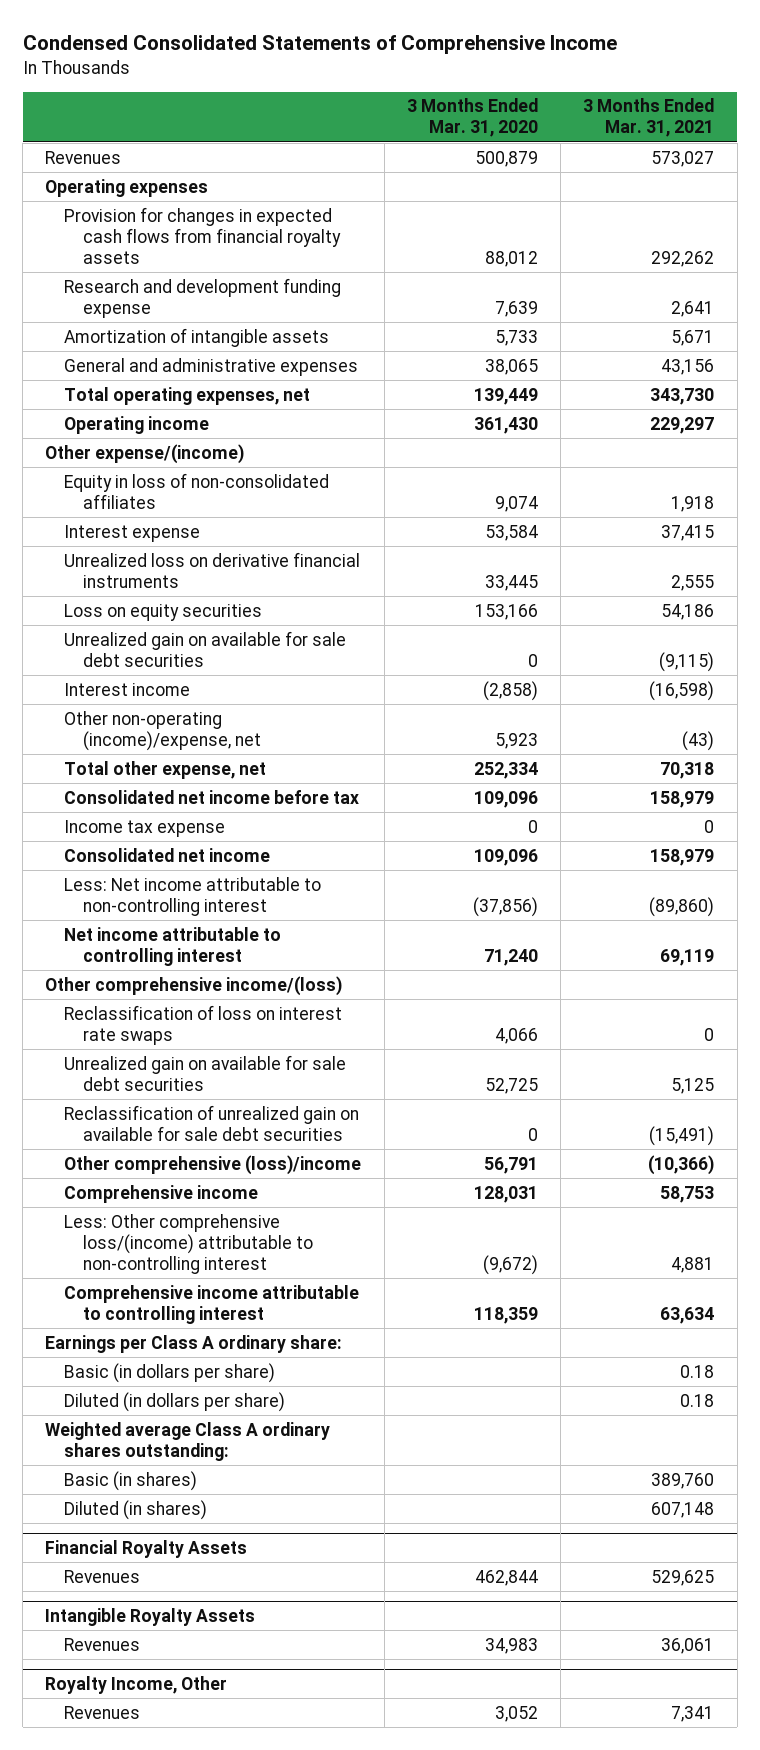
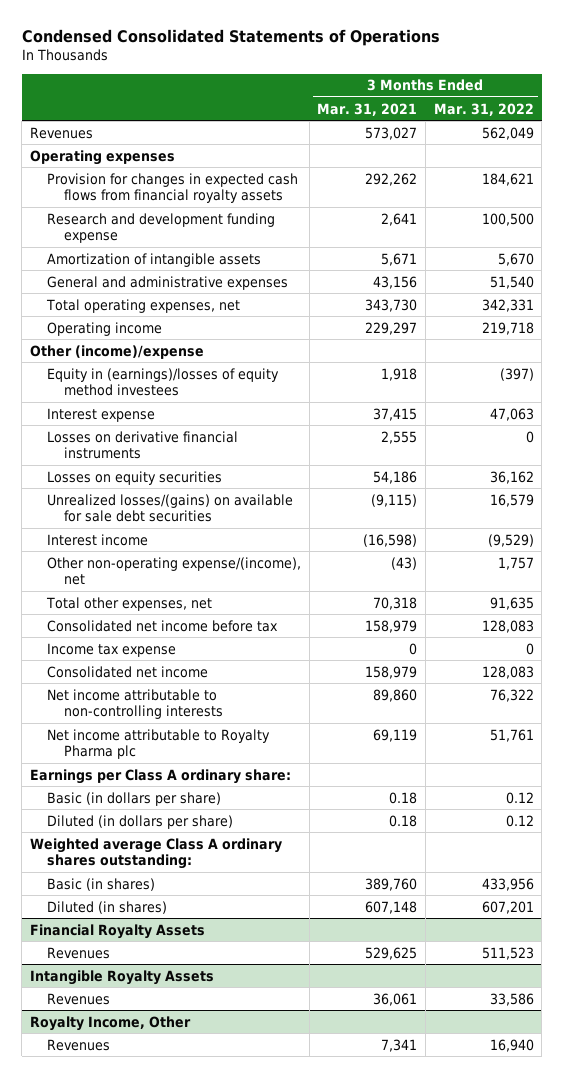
[22,34,617,54] Condensed Consolidated Statements of Comprehensive Income -> [21,29,440,47] Condensed Consolidated Statements of Operations
[406,98,538,138] 3 Months Ended Mar. 31, 2020 -> none
none -> [433,102,534,116] Mar. 31, 2022
[45,443,245,464] Other expense/(income) -> [29,344,204,359] Other (income)/expense
[64,472,330,509] Equity in loss of non-consolidated affiliates -> [46,367,279,397] Equity in (earnings)/losses of equity method investees
[64,551,361,588] Unrealized loss on derivative financial instruments -> [46,430,238,460] Losses on derivative financial instruments
[64,603,263,621] Loss on equity securities -> [46,470,222,485] Losses on equity securities
[64,630,347,667] Unrealized gain on available for sale debt securities -> [46,493,293,523] Unrealized losses/(gains) on available for sale debt securities
[64,710,262,751] Other non-operating (income)/expense, net -> [46,556,301,586] Other non-operating expense/(income), net
[64,760,267,779] Total other expense, net -> [45,596,212,611] Total other expenses, net
[45,975,343,996] Other comprehensive income/(loss) -> none
[64,1004,343,1045] Reclassification of loss on interest rate swaps -> none
[64,1054,347,1091] Unrealized gain on available for sale debt securities -> none
[64,1104,360,1141] Reclassification of unrealized gain on available for sale debt securities -> none
[64,1154,362,1175] Other comprehensive (loss)/income -> none
[64,1184,259,1203] Comprehensive income -> none
[64,1213,314,1275] Less: Other comprehensive loss/(income) attributable to non-controlling interest -> none
[64,1284,360,1324] Comprehensive income attributable to controlling interest -> none
[64,876,322,916] Less: Net income attributable to non-controlling interest -> [46,688,223,720] Net income attributable to non-controlling interests
[649,896,715,917] (89,860) -> [373,688,418,702] 89,860
[64,926,282,966] Net income attributable to controlling interest -> [46,728,270,760] Net income attributable to Royalty Pharma plc

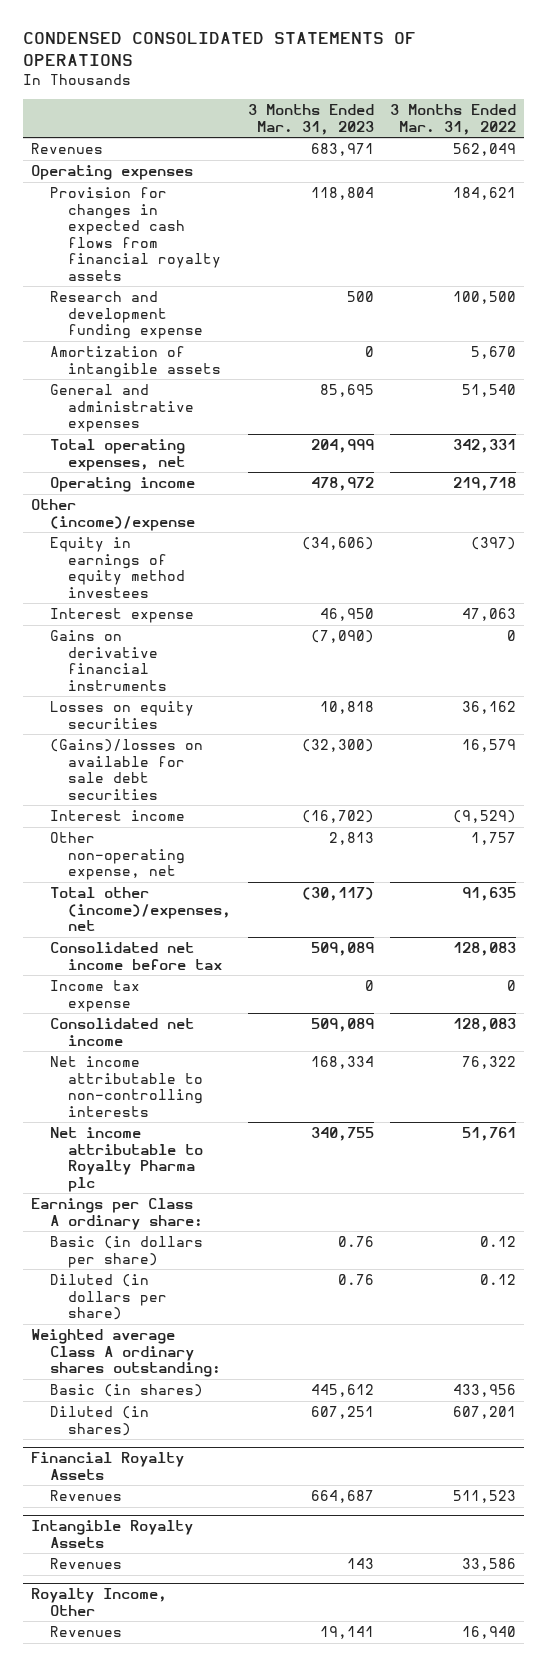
[21,29,440,47] Condensed Consolidated Statements of Operations -> [22,32,416,67] CONDENSED CONSOLIDATED STATEMENTS OF OPERATIONS
[317,102,418,116] Mar. 31, 2021 -> none
none -> [247,104,374,135] 3 Months Ended Mar. 31, 2023
[46,367,279,397] Equity in (earnings)/losses of equity method investees -> [49,537,186,598] Equity in earnings of equity method investees
[46,430,238,460] Losses on derivative financial instruments -> [49,630,168,691] Gains on derivative financial instruments
[46,493,293,523] Unrealized losses/(gains) on available for sale debt securities -> [49,739,203,800] (Gains)/losses on available for sale debt securities
[46,556,301,586] Other non-operating expense/(income), net -> [49,832,186,881] Other non-operating expense, net
[45,596,212,611] Total other expenses, net -> [49,887,232,932] Total other (income)/expenses, net

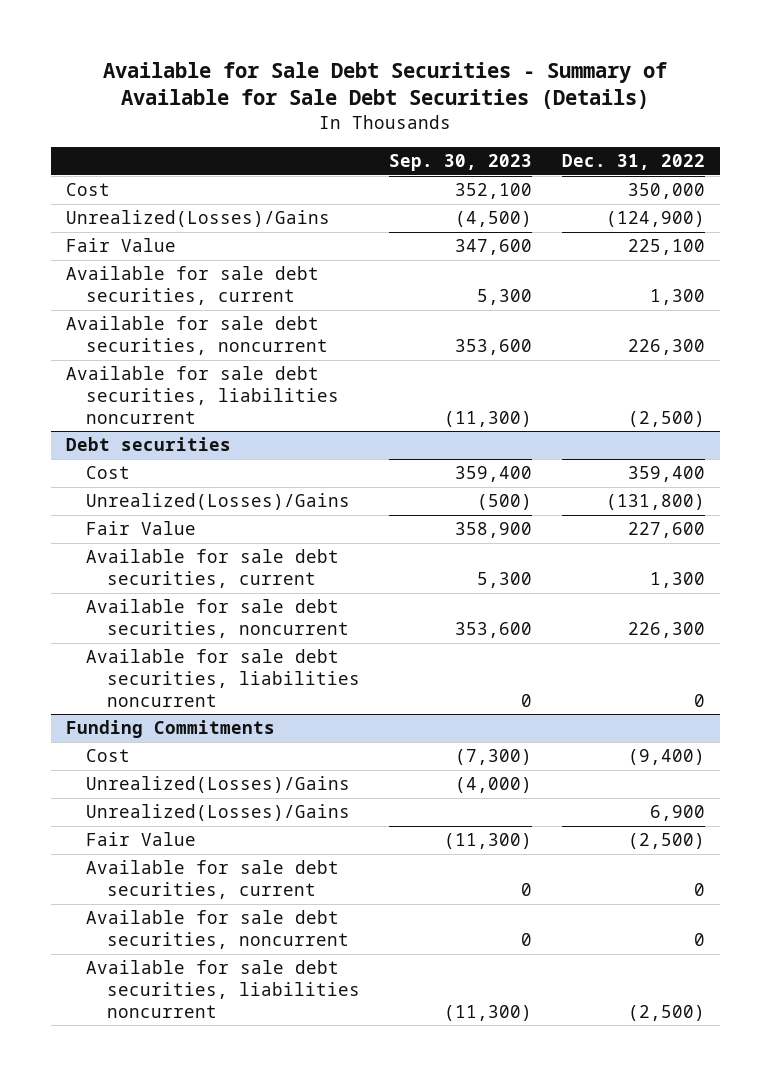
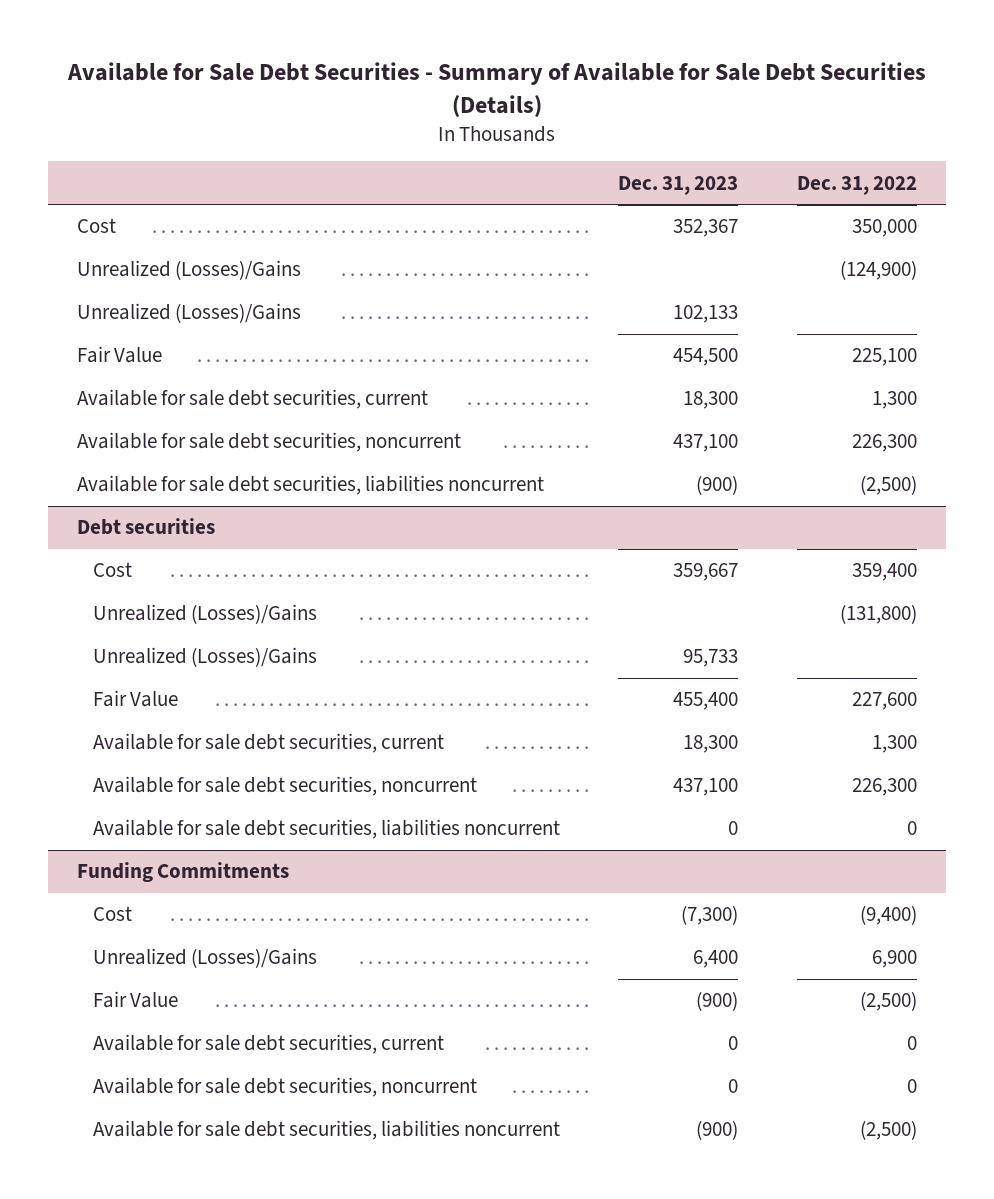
[389,154,533,172] Sep. 30, 2023 -> none
none -> [618,175,739,195] Dec. 31, 2023
[65,210,330,228] Unrealized(Losses)/Gains -> [77,260,302,281] Unrealized (Losses)/Gains
none -> [77,303,302,324] Unrealized (Losses)/Gains
[86,493,351,511] Unrealized(Losses)/Gains -> [92,604,317,625] Unrealized (Losses)/Gains
none -> [92,647,317,668] Unrealized (Losses)/Gains
[86,776,351,794] Unrealized(Losses)/Gains -> none
[86,804,351,822] Unrealized(Losses)/Gains -> [92,948,317,969] Unrealized (Losses)/Gains

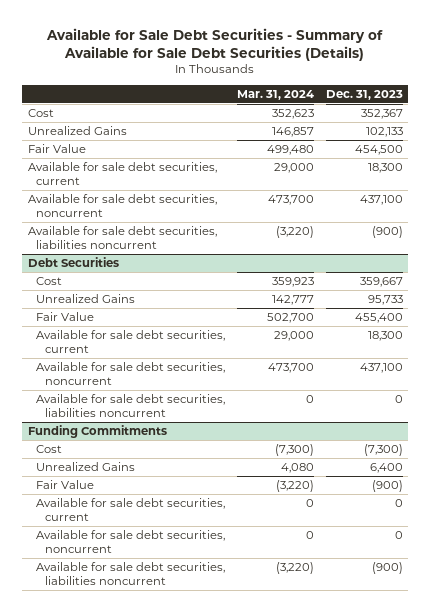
[796,175,917,195] Dec. 31, 2022 -> none
none -> [236,89,314,100] Mar. 31, 2024
[77,260,302,281] Unrealized (Losses)/Gains -> none
[77,303,302,324] Unrealized (Losses)/Gains -> [27,126,127,136] Unrealized Gains
[77,518,216,536] Debt securities -> [27,257,119,268] Debt Securities
[92,604,317,625] Unrealized (Losses)/Gains -> none
[92,647,317,668] Unrealized (Losses)/Gains -> [36,294,136,304] Unrealized Gains
[92,948,317,969] Unrealized (Losses)/Gains -> [36,462,136,472] Unrealized Gains

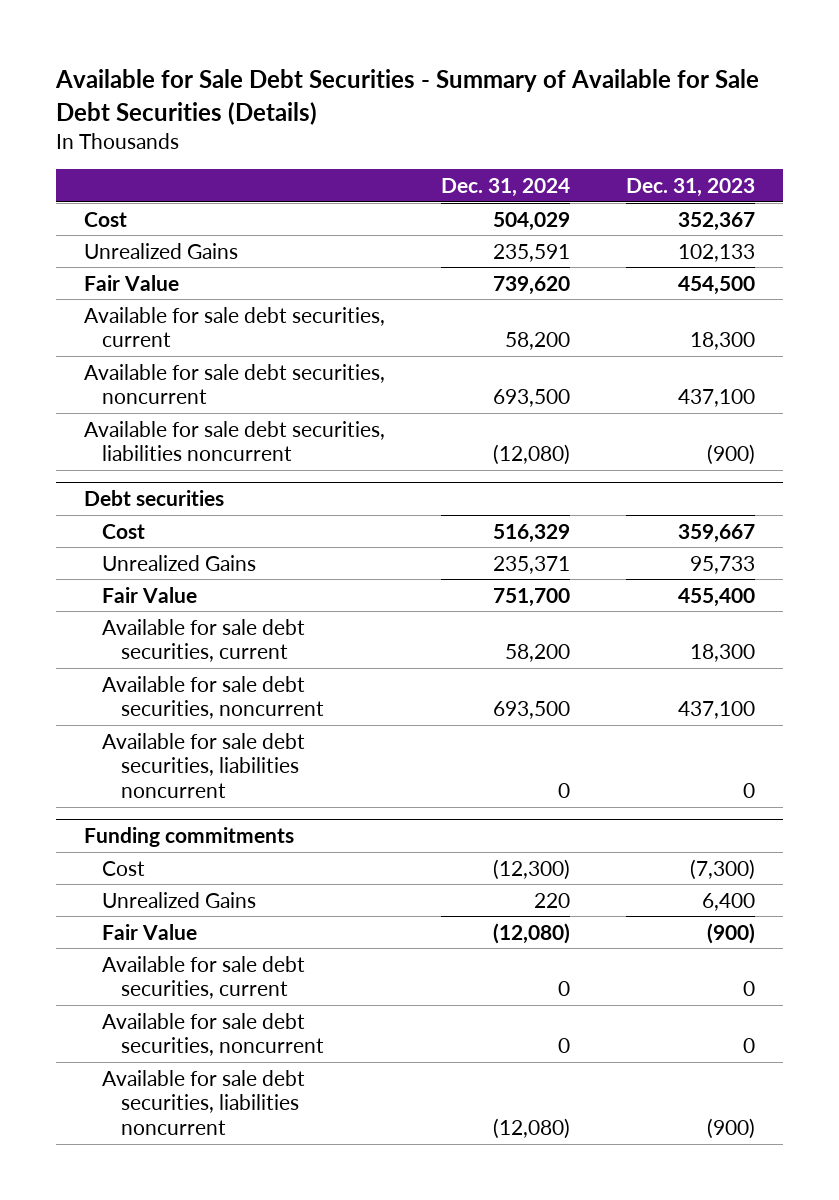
[236,89,314,100] Mar. 31, 2024 -> none
none -> [441,177,571,197] Dec. 31, 2024
[27,257,119,268] Debt Securities -> [84,489,225,506] Debt securities
[27,425,167,439] Funding Commitments -> [84,826,295,847] Funding commitments

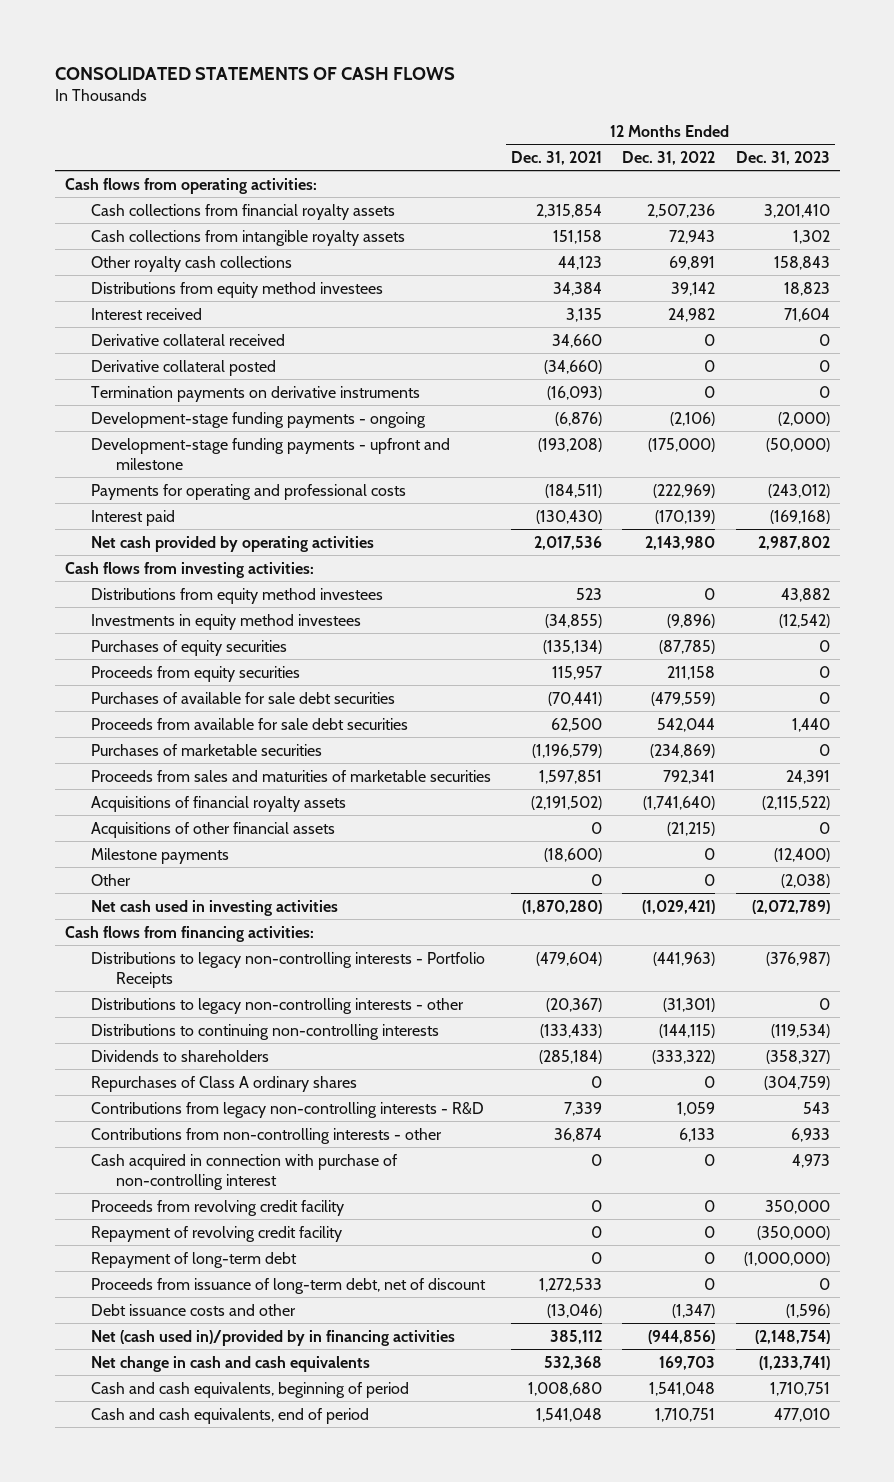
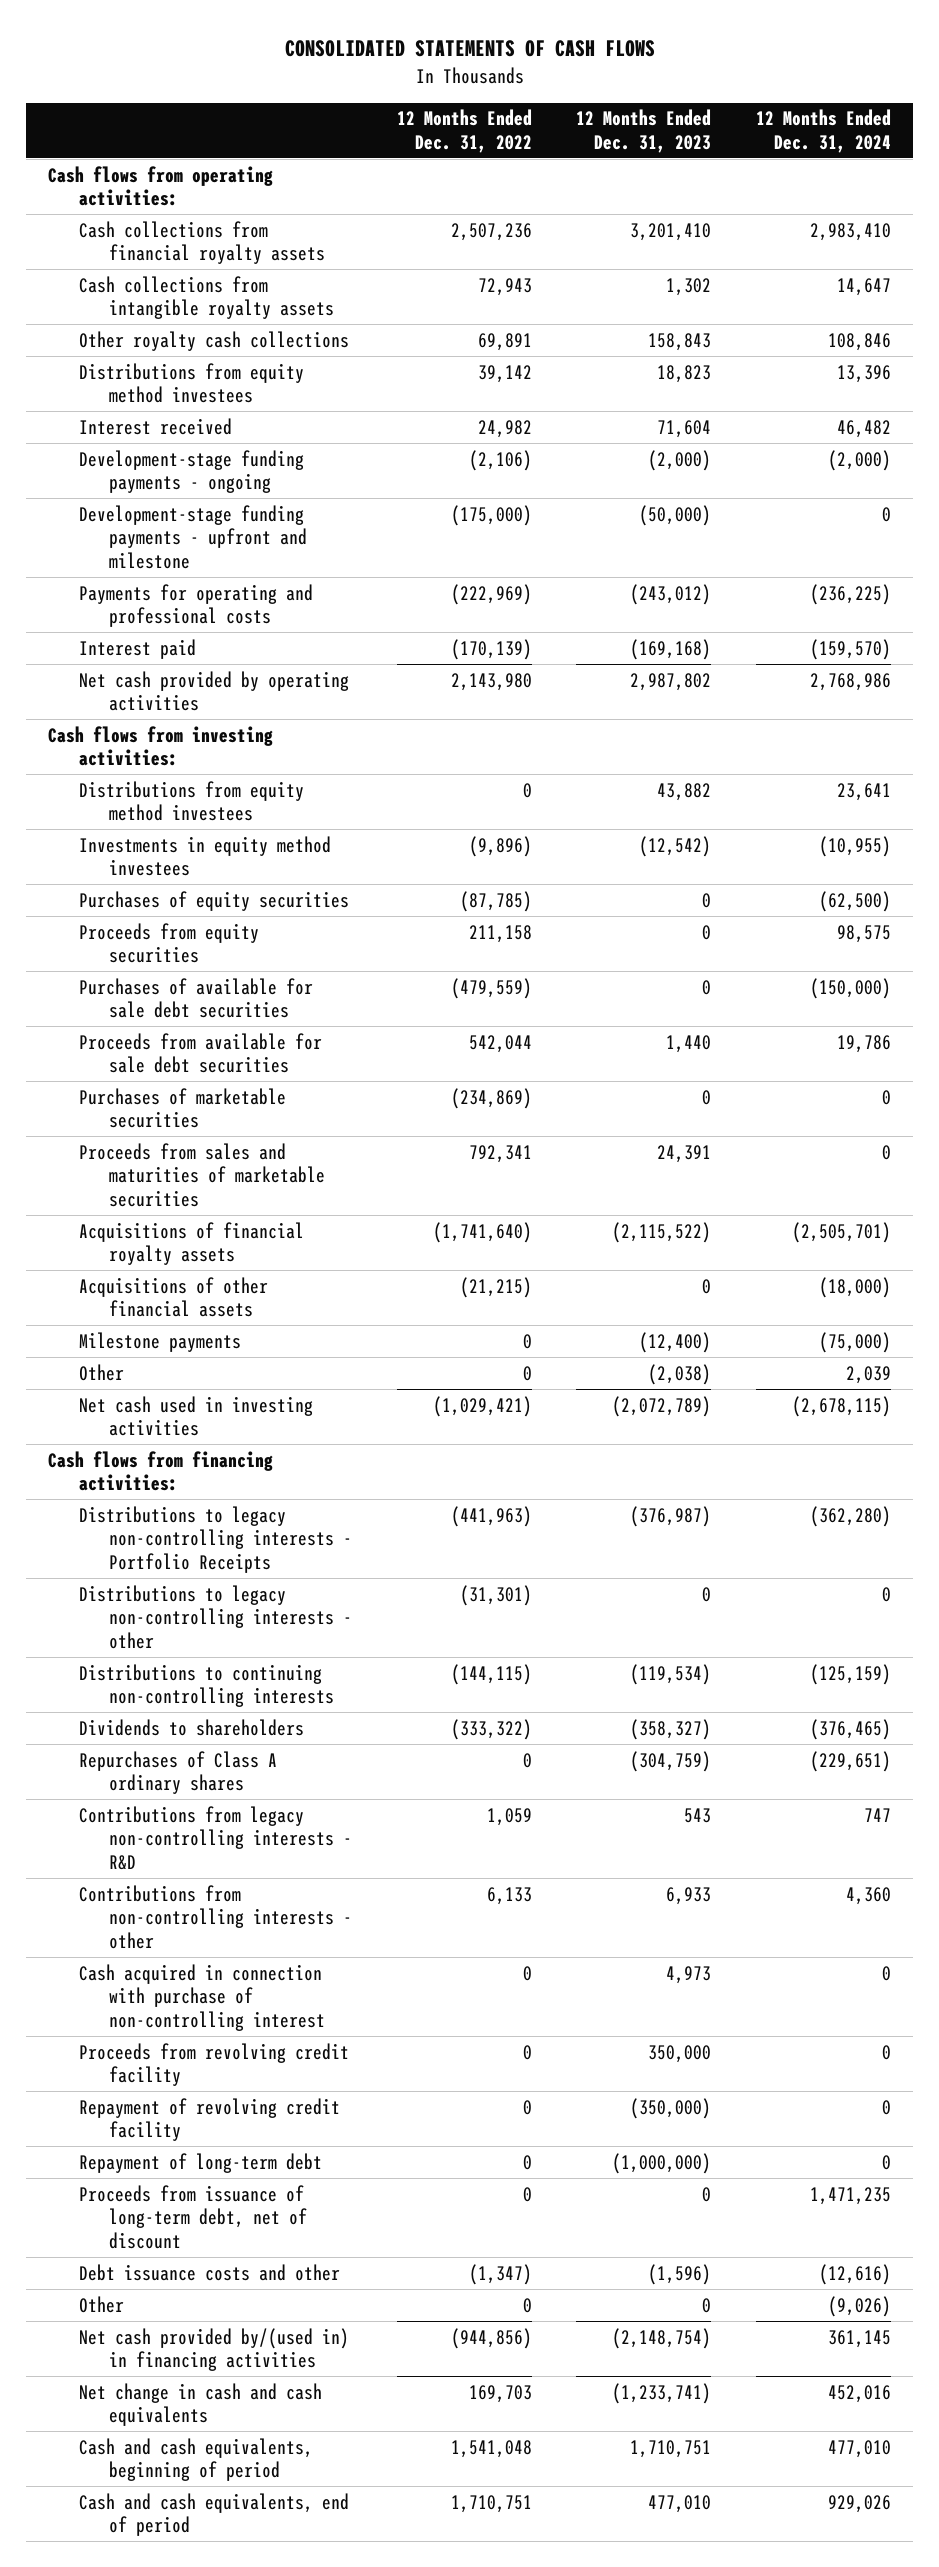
[510,150,602,165] Dec. 31, 2021 -> none
none -> [756,109,892,153] 12 Months Ended Dec. 31, 2024
[90,333,285,346] Derivative collateral received -> none
[90,359,276,376] Derivative collateral posted -> none
[90,385,420,402] Termination payments on derivative instruments -> none
none -> [78,2295,124,2313] Other
[90,1329,455,1346] Net (cash used in)/provided by in financing activities -> [78,2327,349,2372] Net cash provided by/(used in) in financing activities

